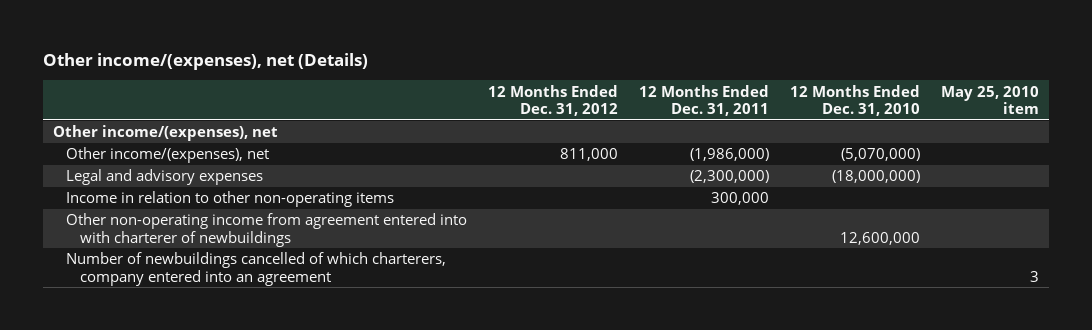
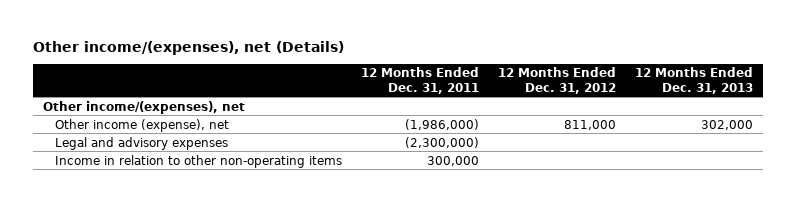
[790,84,921,117] 12 Months Ended Dec. 31, 2010 -> none
[940,85,1039,115] May 25, 2010 item -> none
none -> [635,67,754,94] 12 Months Ended Dec. 31, 2013
[66,147,270,164] Other income/(expenses), net -> [55,118,230,132] Other income (expense), net
[66,213,468,247] Other non-operating income from agreement entered into with charterer of newbuildings -> none
[66,252,447,286] Number of newbuildings cancelled of which charterers, company entered into an agreement -> none

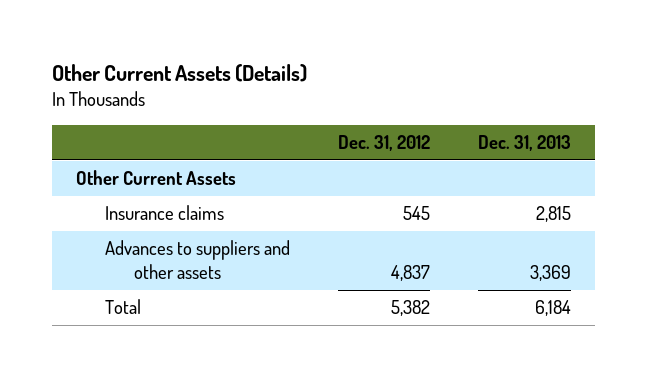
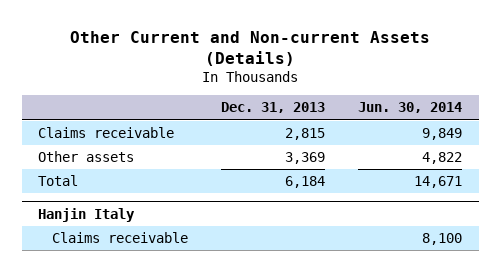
[52,64,308,83] Other Current Assets (Details) -> [70,30,431,66] Other Current and Non-current Assets (Details)
[338,135,431,152] Dec. 31, 2012 -> none
none -> [358,102,463,114] Jun. 30, 2014
[76,170,237,186] Other Current Assets -> none
[105,205,225,221] Insurance claims -> [38,126,175,138] Claims receivable
[105,240,291,280] Advances to suppliers and other assets -> [38,150,135,162] Other assets
none -> [38,207,136,222] Hanjin Italy
none -> [52,231,189,243] Claims receivable

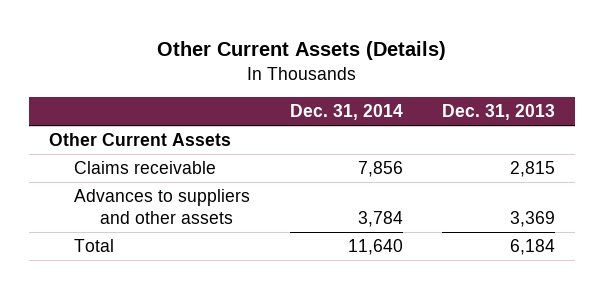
[70,30,431,66] Other Current and Non-current Assets (Details) -> [157,41,447,61] Other Current Assets (Details)
[358,102,463,114] Jun. 30, 2014 -> none
none -> [289,103,403,120] Dec. 31, 2014
none -> [49,133,232,147] Other Current Assets
[38,150,135,162] Other assets -> [74,189,251,224] Advances to suppliers and other assets
[38,207,136,222] Hanjin Italy -> none
[52,231,189,243] Claims receivable -> none

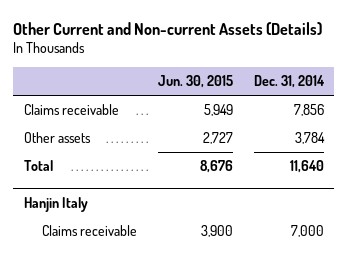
[157,41,447,61] Other Current Assets (Details) -> [13,21,323,35] Other Current and Non-current Assets (Details)
[442,103,556,120] Dec. 31, 2013 -> none
none -> [157,75,233,89] Jun. 30, 2015
[49,133,232,147] Other Current Assets -> none
[74,189,251,224] Advances to suppliers and other assets -> [23,132,91,144] Other assets
none -> [23,196,88,212] Hanjin Italy
none -> [42,225,138,237] Claims receivable

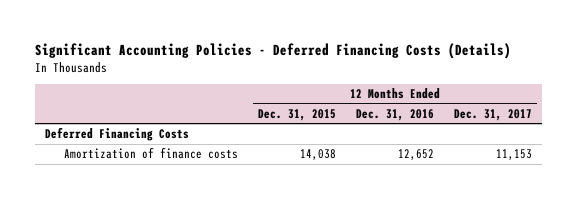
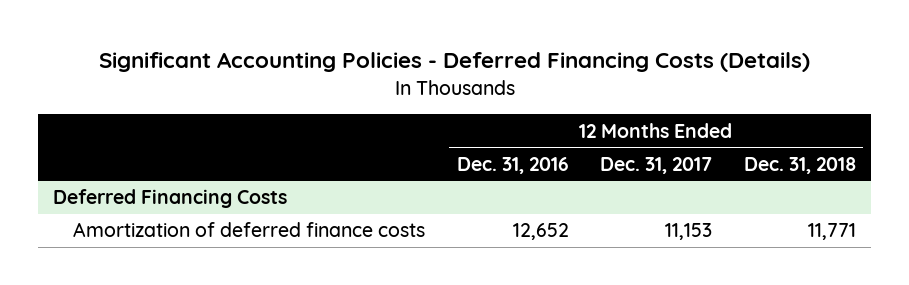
[258,108,337,121] Dec. 31, 2015 -> none
none -> [743,156,856,174] Dec. 31, 2018
[64,147,239,160] Amortization of finance costs -> [73,222,426,238] Amortization of deferred finance costs

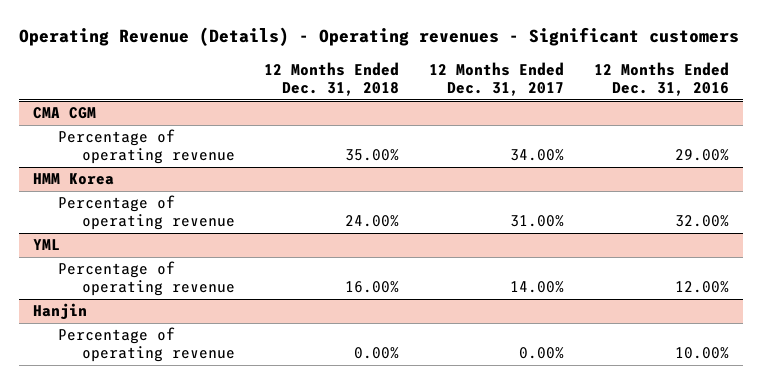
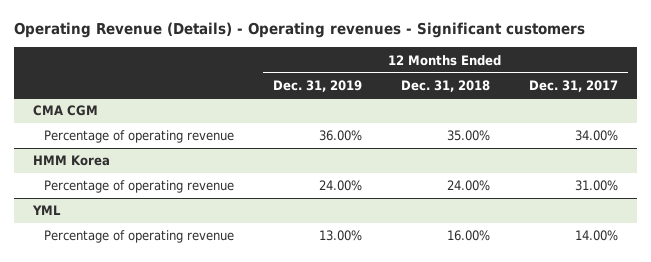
[593,62,729,97] 12 Months Ended Dec. 31, 2016 -> none
none -> [272,79,362,92] Dec. 31, 2019
[33,303,88,320] Hanjin -> none
[57,327,235,363] Percentage of operating revenue -> none

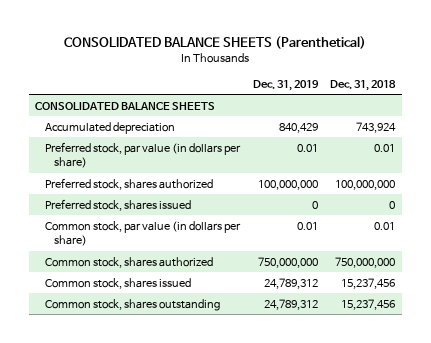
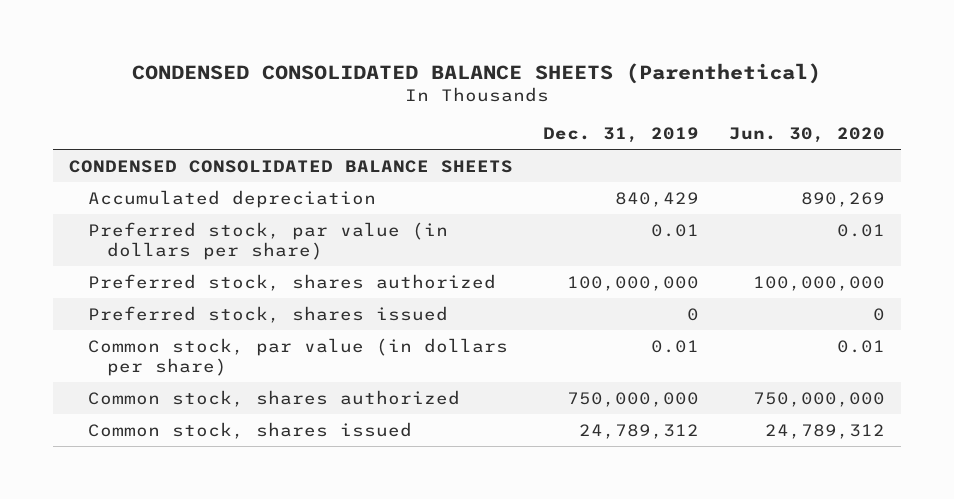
[64,35,367,49] CONSOLIDATED BALANCE SHEETS (Parenthetical) -> [132,62,822,84] CONDENSED CONSOLIDATED BALANCE SHEETS (Parenthetical)
[330,79,397,91] Dec. 31, 2018 -> none
none -> [729,127,886,144] Jun. 30, 2020
[35,101,216,110] CONSOLIDATED BALANCE SHEETS -> [68,159,513,173] CONDENSED CONSOLIDATED BALANCE SHEETS
[44,298,220,311] Common stock, shares outstanding -> none

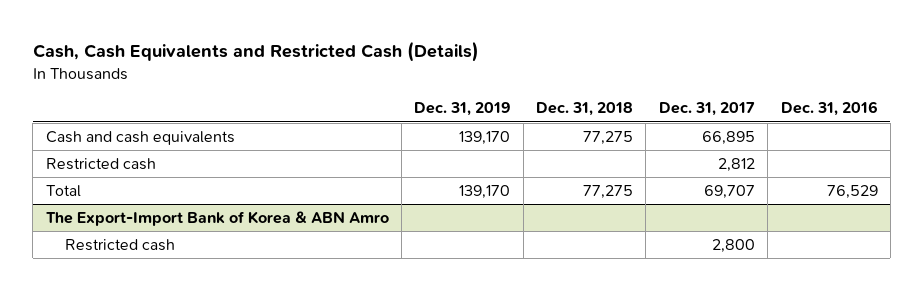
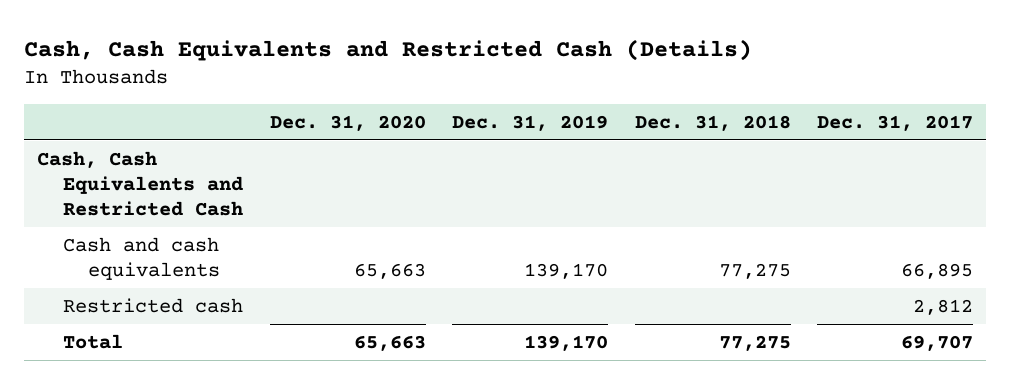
[780,101,878,117] Dec. 31, 2016 -> none
none -> [269,114,426,131] Dec. 31, 2020
none -> [37,151,243,217] Cash, Cash Equivalents and Restricted Cash
[45,211,389,227] The Export-Import Bank of Korea & ABN Amro -> none
[65,239,176,252] Restricted cash -> none

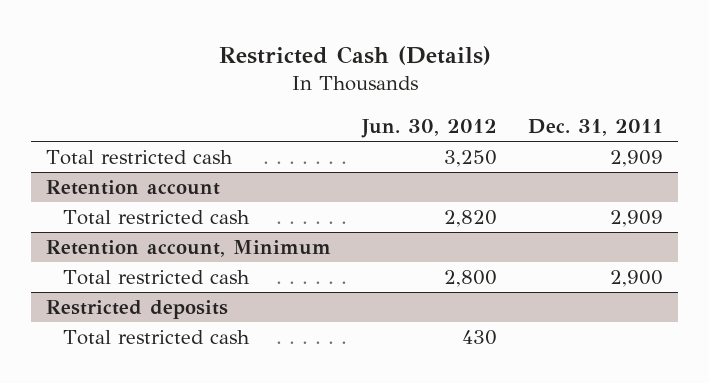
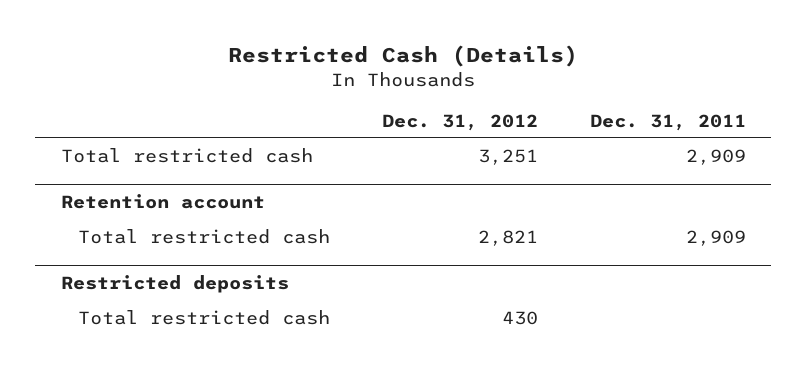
[361,118,498,138] Jun. 30, 2012 -> none
none -> [382,113,539,131] Dec. 31, 2012
[46,240,332,258] Retention account, Minimum -> none
[63,270,251,286] Total restricted cash -> none

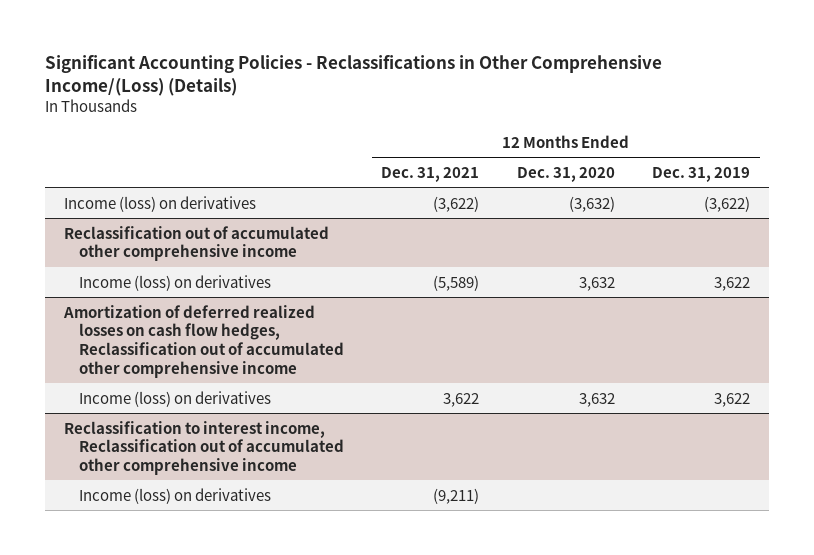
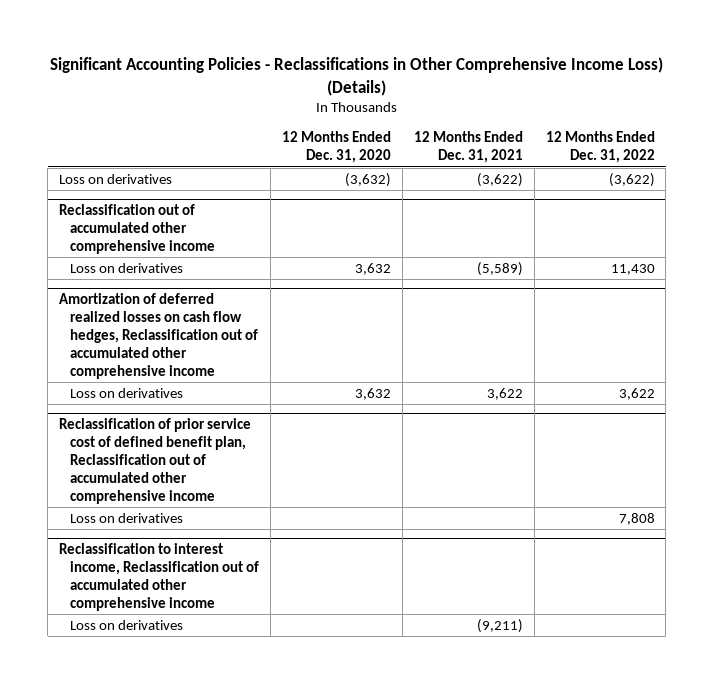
[45,54,663,96] Significant Accounting Policies - Reclassifications in Other Comprehensive Income/(Loss) (Details) -> [49,57,663,96] Significant Accounting Policies - Reclassifications in Other Comprehensive Income Loss) (Details)
[652,166,751,182] Dec. 31, 2019 -> none
none -> [545,131,655,164] 12 Months Ended Dec. 31, 2022
[64,195,257,212] Income (loss) on derivatives -> [59,173,173,184] Loss on derivatives
[79,274,272,291] Income (loss) on derivatives -> [70,262,184,273] Loss on derivatives
[79,390,272,407] Income (loss) on derivatives -> [70,387,184,398] Loss on derivatives
none -> [59,417,252,504] Reclassification of prior service cost of defined benefit plan, Reclassification out of accumulated other comprehensive income
none -> [70,512,184,523] Loss on derivatives
[79,487,272,504] Income (loss) on derivatives -> [70,619,184,630] Loss on derivatives

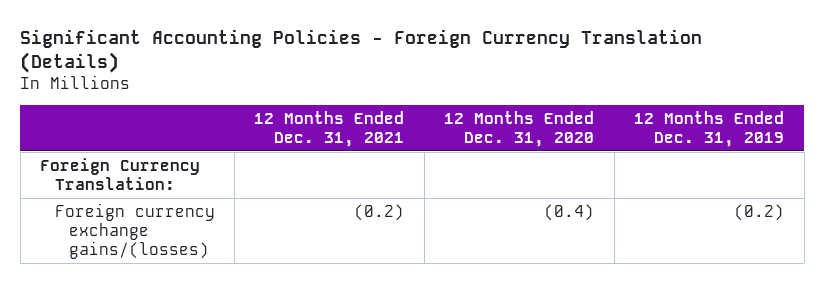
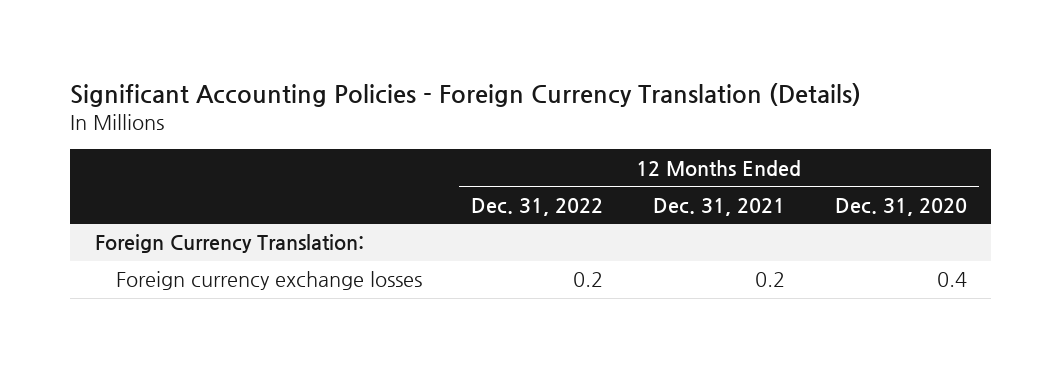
[634,110,785,147] 12 Months Ended Dec. 31, 2019 -> none
none -> [471,197,604,216] Dec. 31, 2022
[54,203,215,259] Foreign currency exchange gains/(losses) -> [115,271,422,291] Foreign currency exchange losses
[354,204,405,222] (0.2) -> [754,272,785,288] 0.2
[544,204,595,222] (0.4) -> [936,272,967,288] 0.4

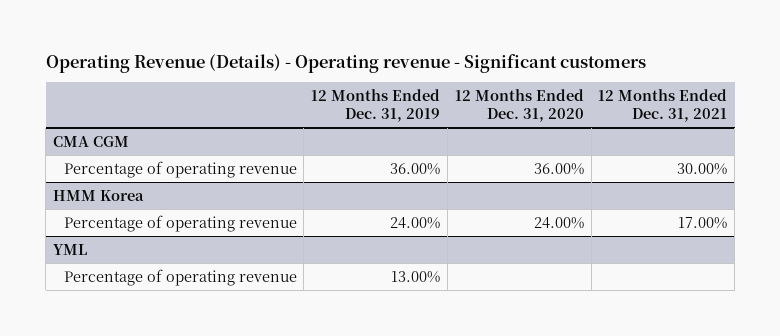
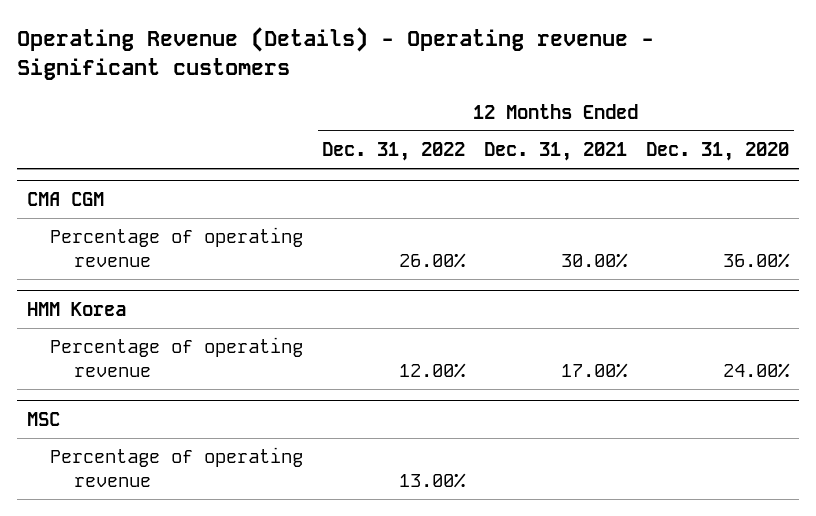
[311,88,441,123] 12 Months Ended Dec. 31, 2019 -> none
none -> [322,142,466,162] Dec. 31, 2022
[53,243,88,255] YML -> [26,412,60,427] MSC

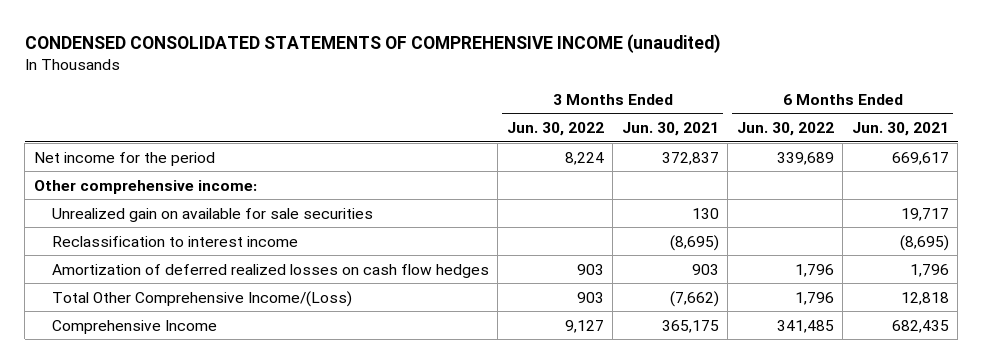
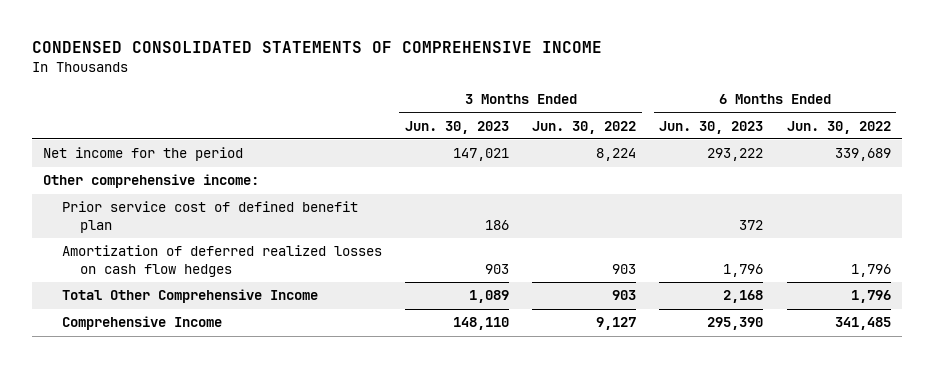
[24,33,721,53] CONDENSED CONSOLIDATED STATEMENTS OF COMPREHENSIVE INCOME (unaudited) -> [31,41,602,54] CONDENSED CONSOLIDATED STATEMENTS OF COMPREHENSIVE INCOME
[621,121,719,136] Jun. 30, 2021 -> none
[851,121,949,136] Jun. 30, 2021 -> none
none -> [404,120,509,134] Jun. 30, 2023
none -> [659,120,764,134] Jun. 30, 2023
[51,207,373,222] Unrealized gain on available for sale securities -> none
[51,235,298,247] Reclassification to interest income -> none
none -> [61,201,358,233] Prior service cost of defined benefit plan
[51,290,352,307] Total Other Comprehensive Income/(Loss) -> [61,289,318,304] Total Other Comprehensive Income

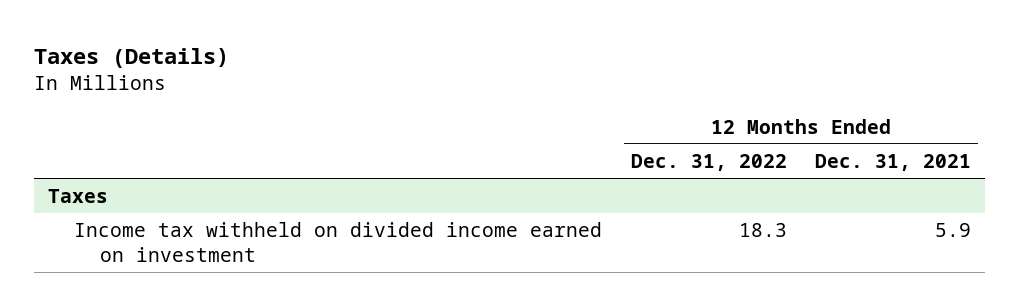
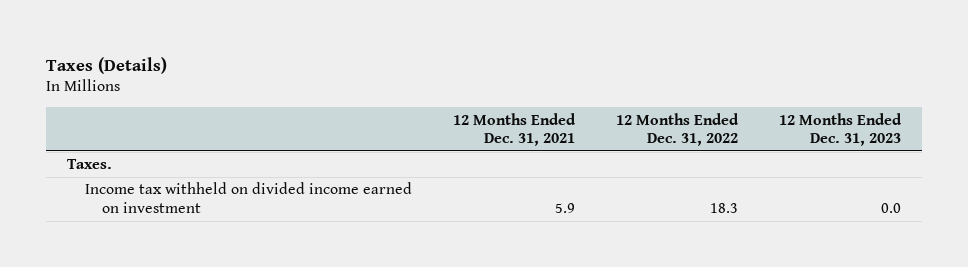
none -> [779,112,903,146] 12 Months Ended Dec. 31, 2023
[48,189,109,204] Taxes -> [66,159,112,170] Taxes.

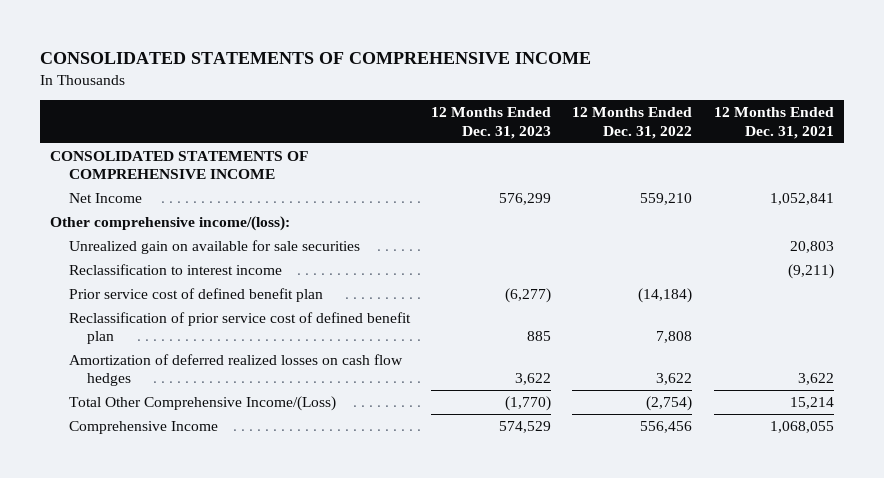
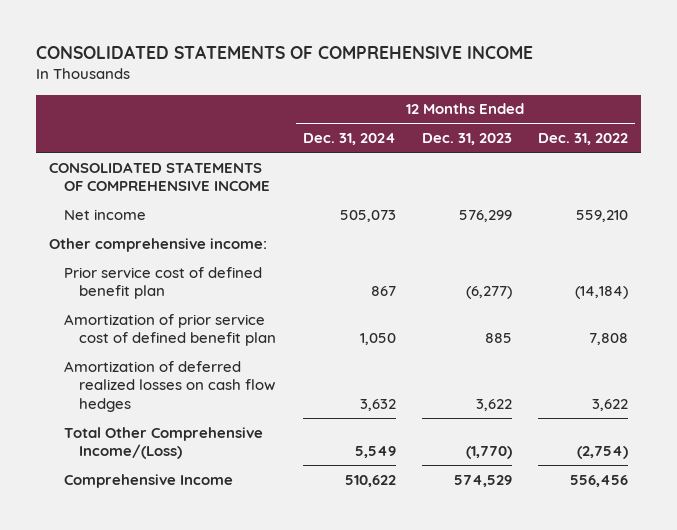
[713,107,834,139] 12 Months Ended Dec. 31, 2021 -> none
none -> [302,132,396,145] Dec. 31, 2024
[68,240,360,255] Unrealized gain on available for sale securities -> none
[68,264,282,276] Reclassification to interest income -> none
[68,193,142,204] Net Income -> [64,208,147,220] Net income
[50,216,291,232] Other comprehensive income/(loss): -> [48,237,267,252] Other comprehensive income:
[68,312,411,345] Reclassification of prior service cost of defined benefit plan -> [64,313,277,347] Amortization of prior service cost of defined benefit plan

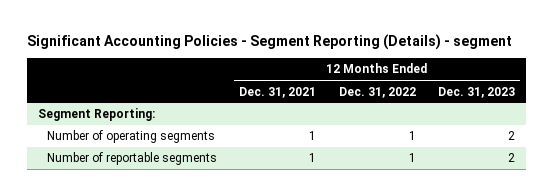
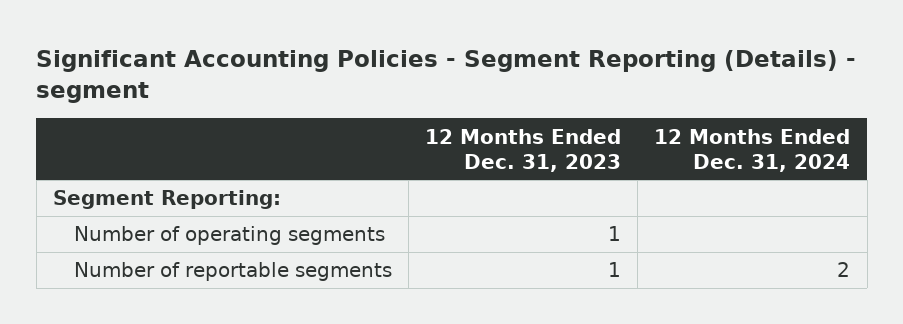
[239,86,317,98] Dec. 31, 2021 -> none
[338,86,416,98] Dec. 31, 2022 -> none
none -> [654,128,851,172] 12 Months Ended Dec. 31, 2024
[507,131,515,141] 2 -> [608,226,622,242] 1
[507,153,515,163] 2 -> [608,262,622,278] 1

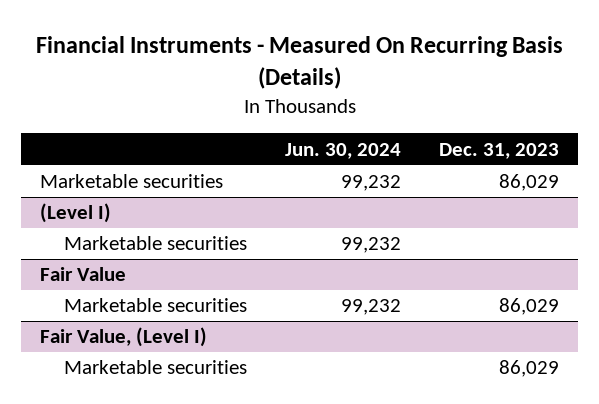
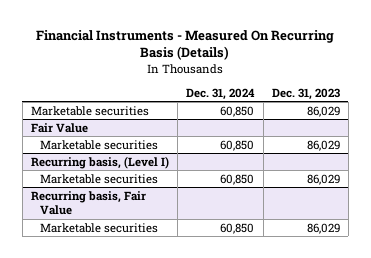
[284,142,401,159] Jun. 30, 2024 -> none
none -> [186,87,256,100] Dec. 31, 2024
[40,203,112,224] (Level I) -> none
[63,236,247,251] Marketable securities -> none
[40,327,208,348] Fair Value, (Level I) -> none
none -> [30,155,169,169] Recurring basis, (Level I)
none -> [30,190,146,216] Recurring basis, Fair Value
none -> [39,222,158,233] Marketable securities

